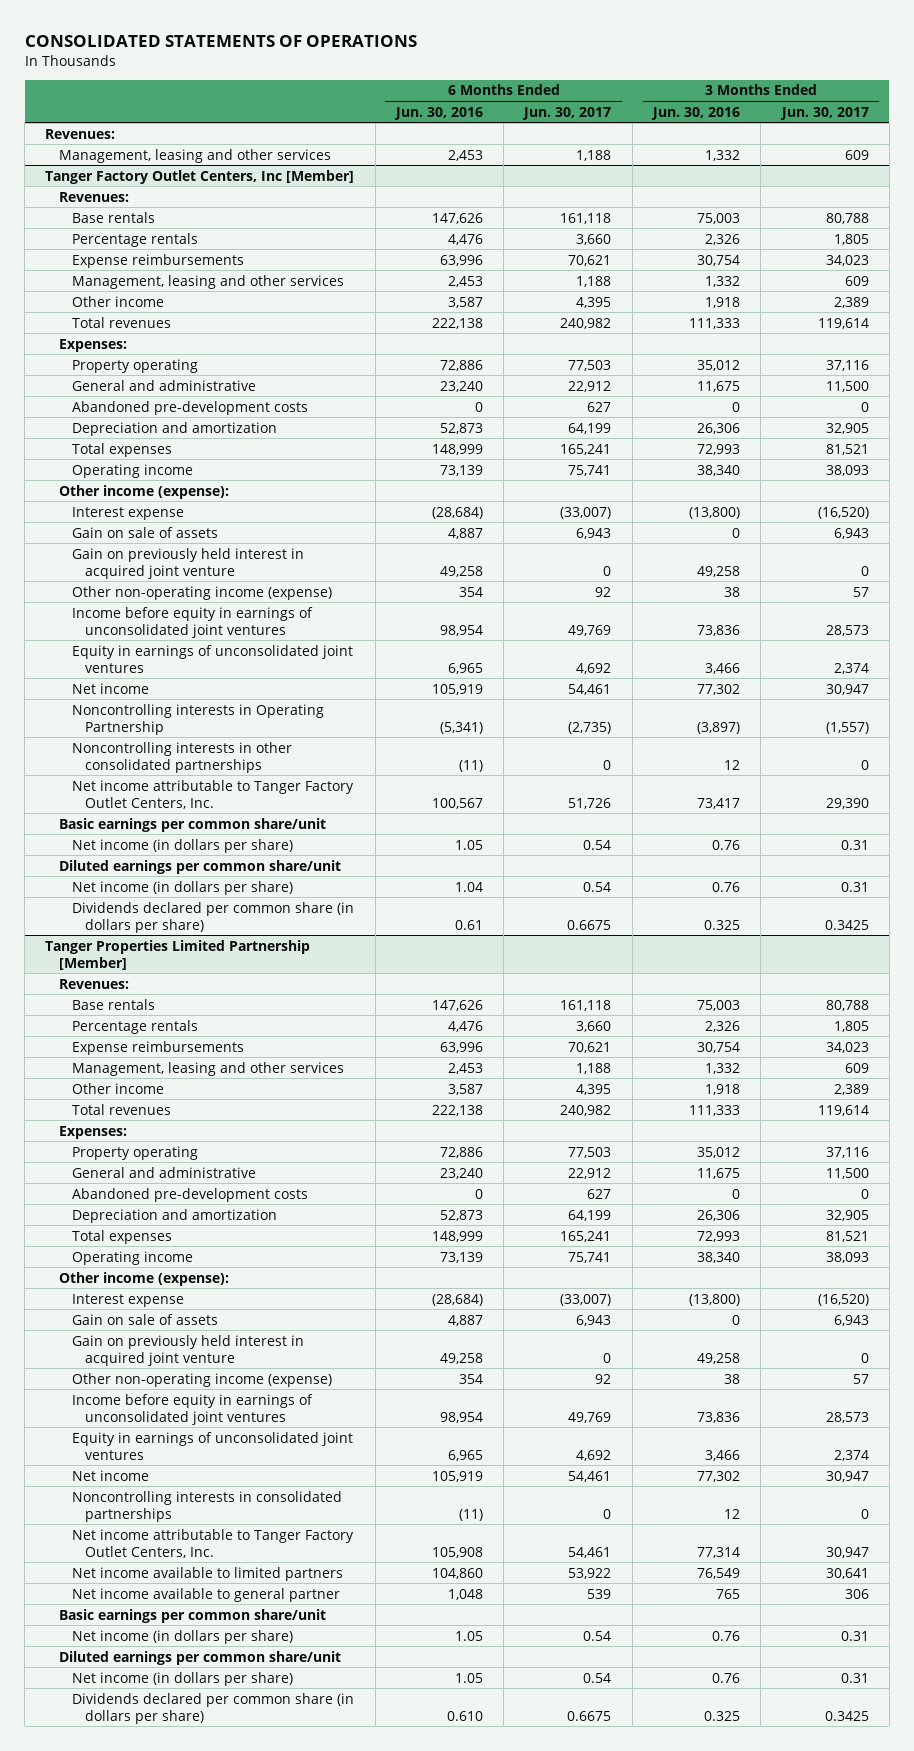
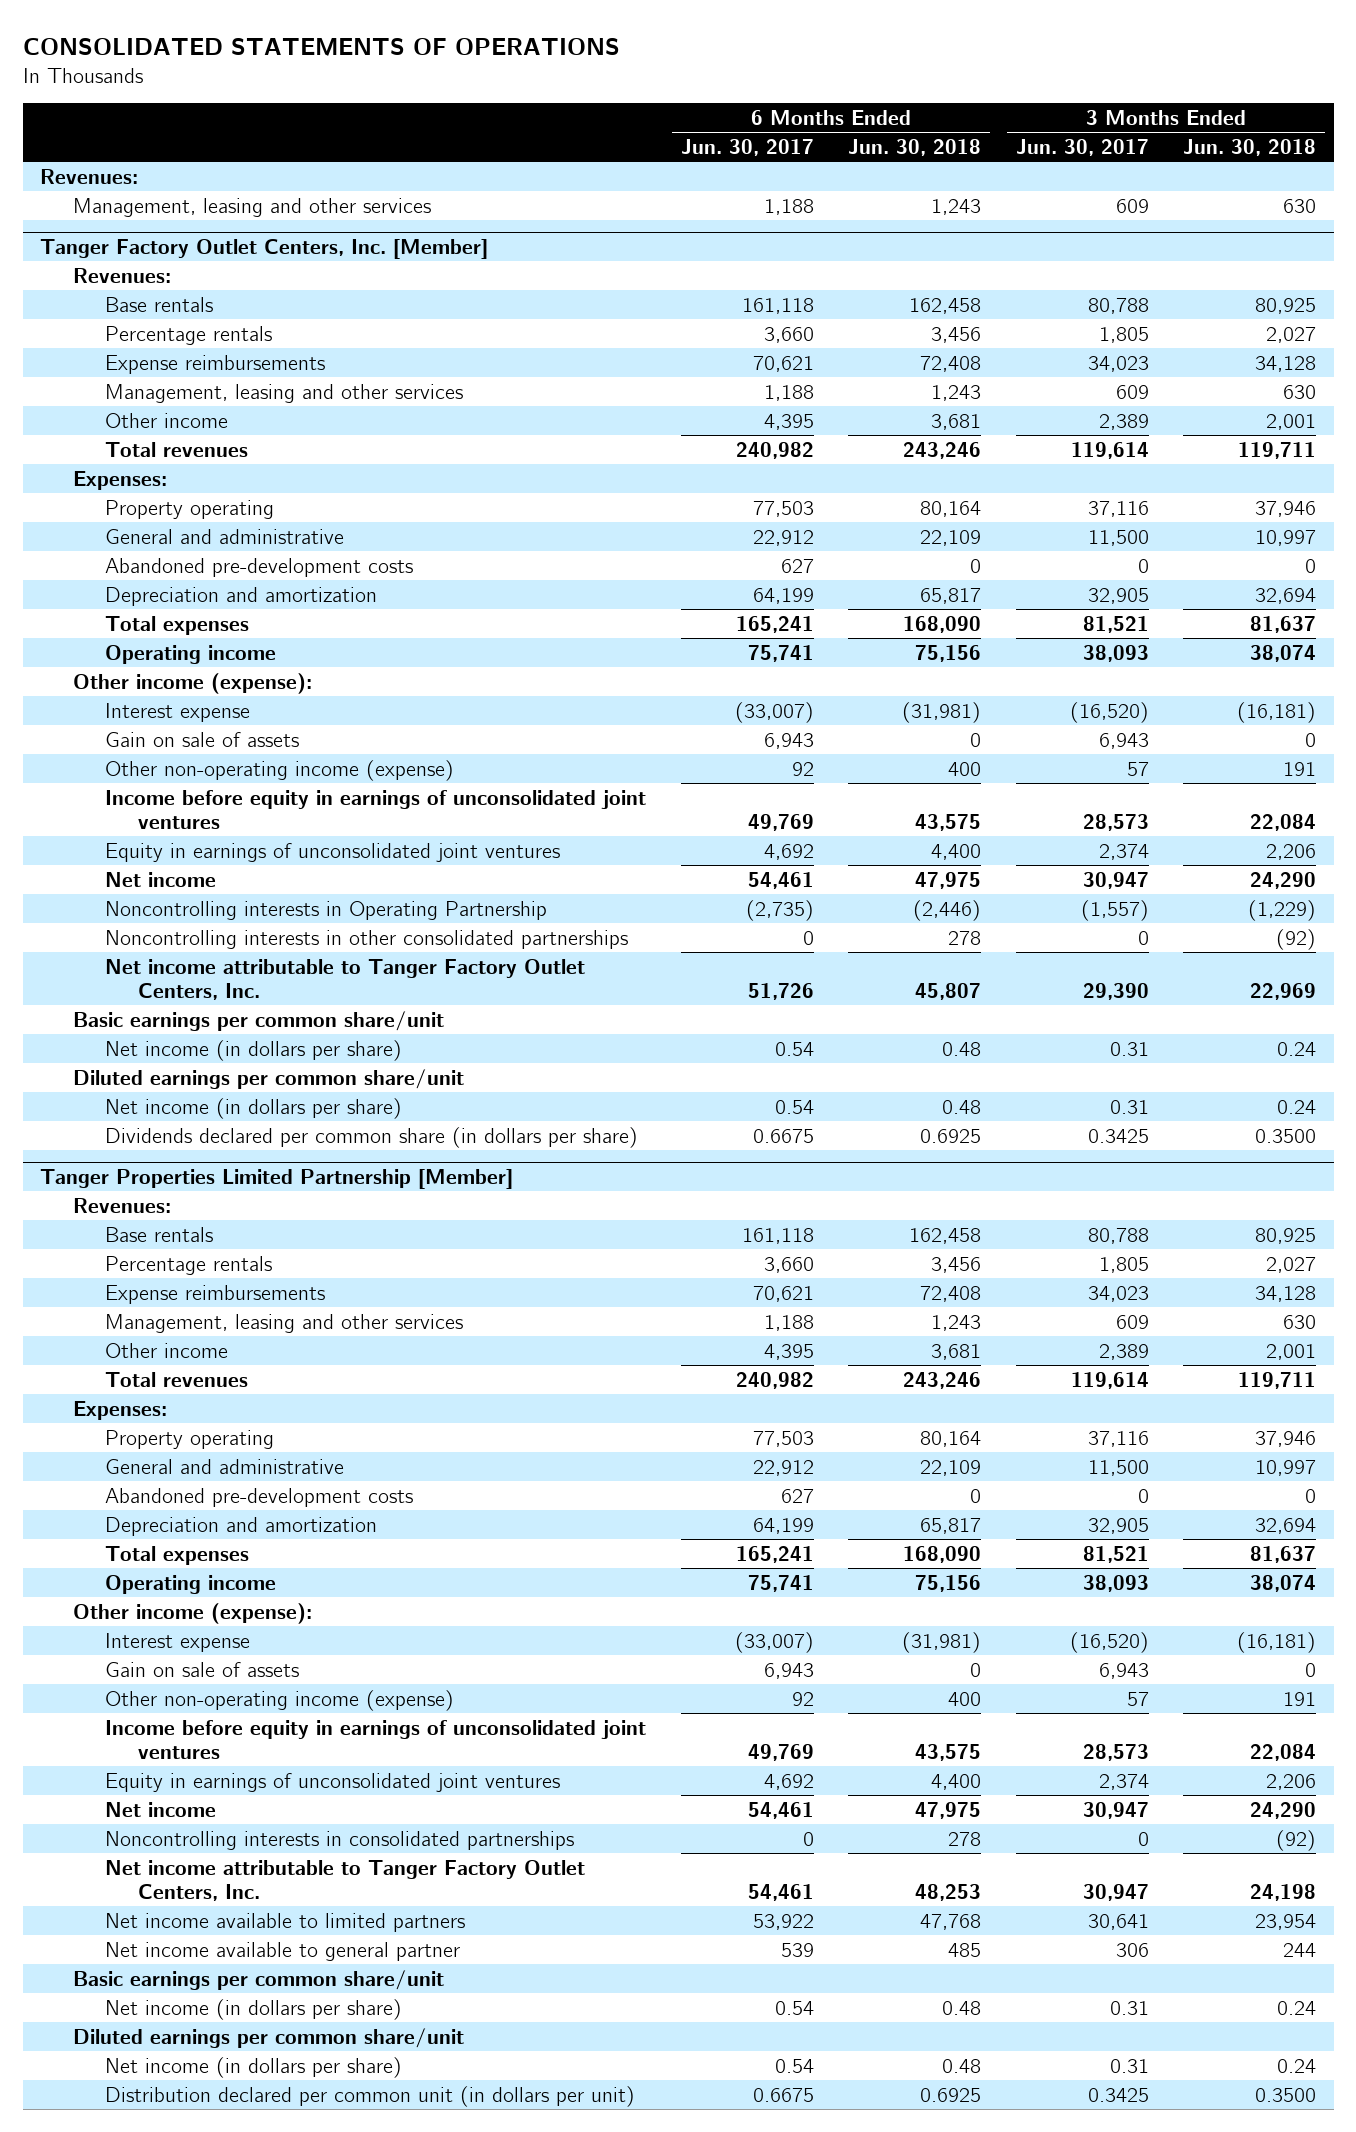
[393,106,483,120] Jun. 30, 2016 -> none
[651,106,741,120] Jun. 30, 2016 -> none
none -> [848,138,982,156] Jun. 30, 2018
none -> [1183,138,1317,156] Jun. 30, 2018
[45,169,355,184] Tanger Factory Outlet Centers, Inc [Member] -> [39,238,488,259] Tanger Factory Outlet Centers, Inc. [Member]
[71,547,304,579] Gain on previously held interest in acquired joint venture -> none
[71,1334,304,1366] Gain on previously held interest in acquired joint venture -> none
[71,1692,354,1724] Dividends declared per common share (in dollars per share) -> [105,2085,636,2107] Distribution declared per common unit (in dollars per unit)

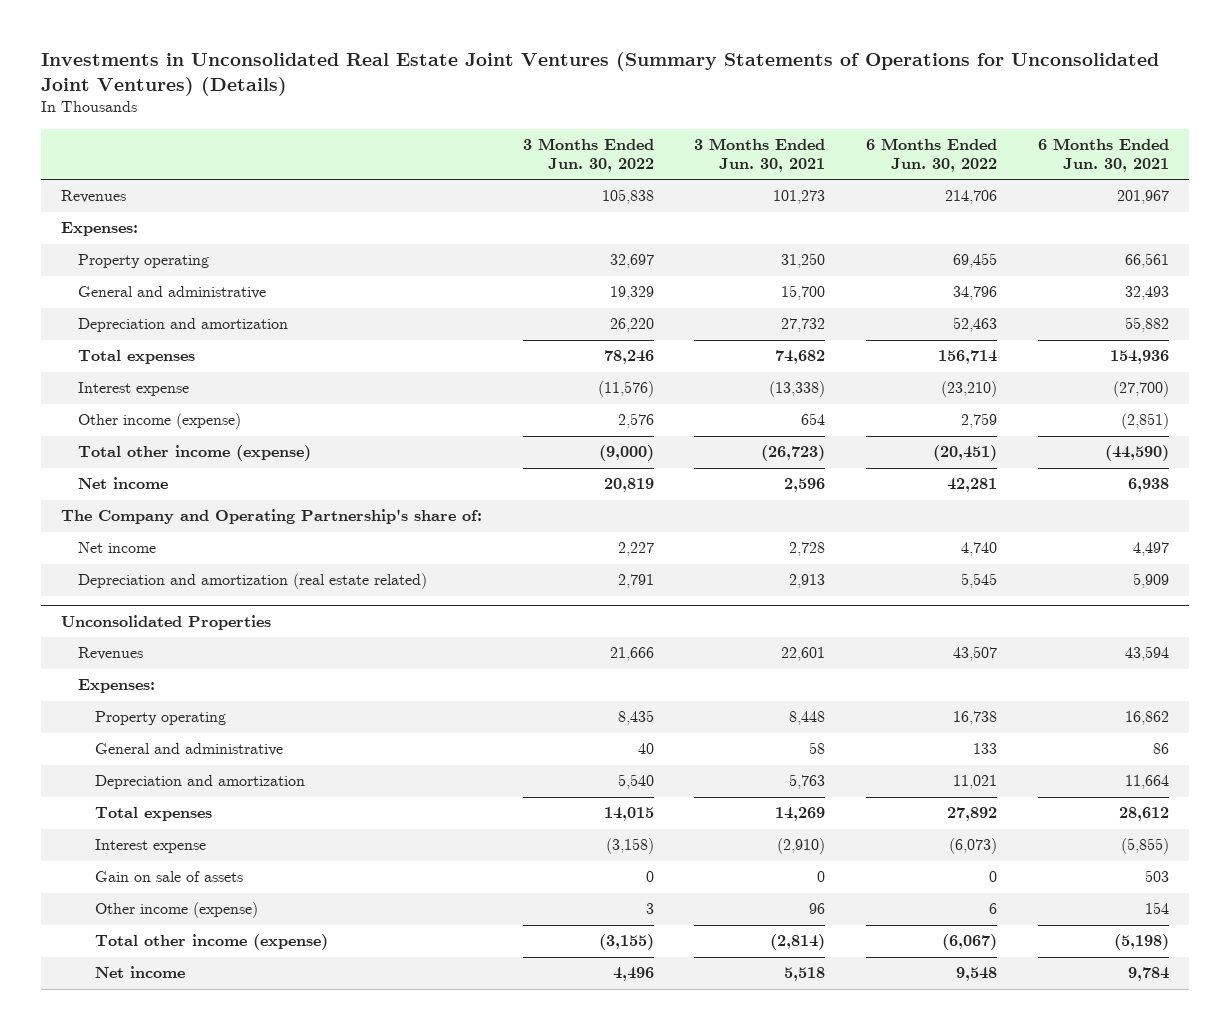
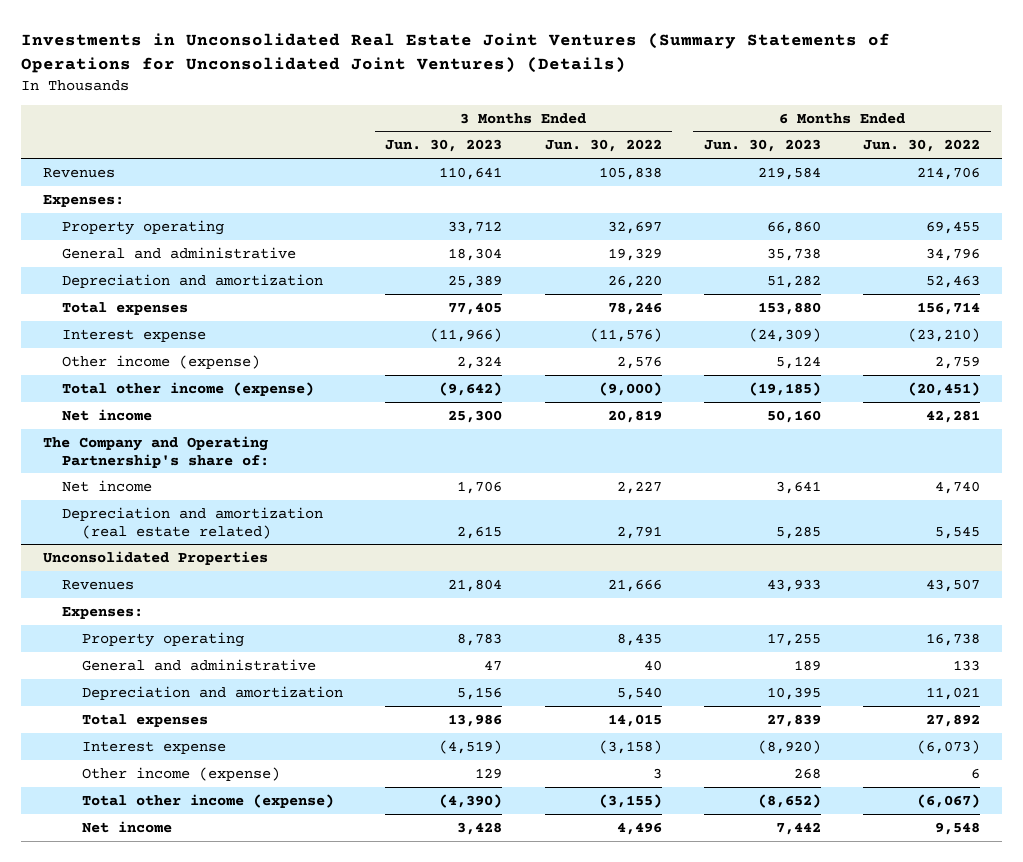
[694,137,826,172] 3 Months Ended Jun. 30, 2021 -> none
[1037,137,1169,172] 6 Months Ended Jun. 30, 2021 -> none
none -> [385,139,503,153] Jun. 30, 2023
none -> [704,139,822,153] Jun. 30, 2023
[95,871,244,883] Gain on sale of assets -> none

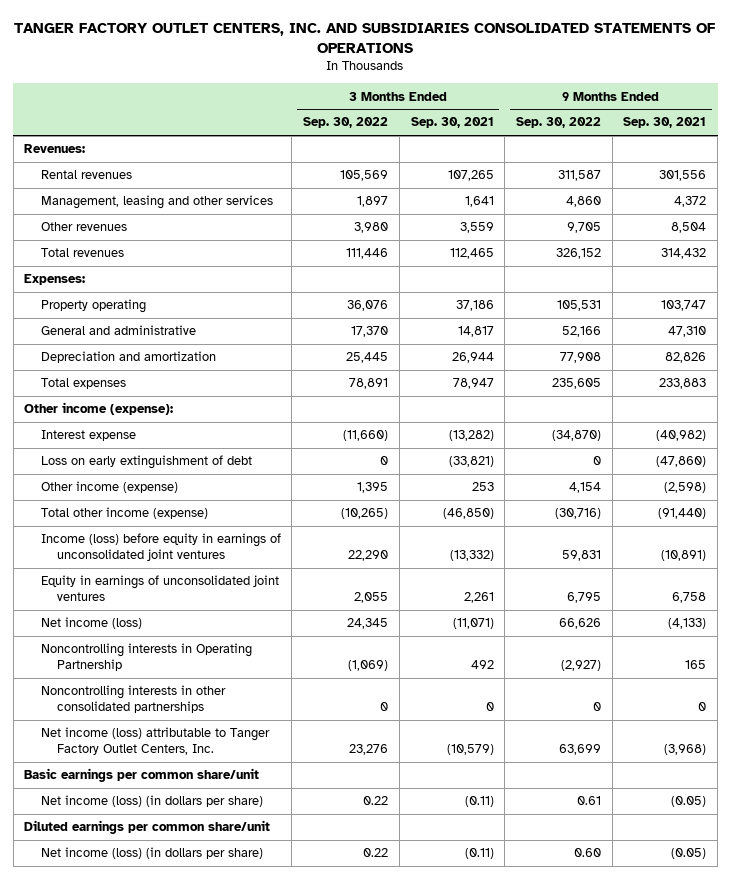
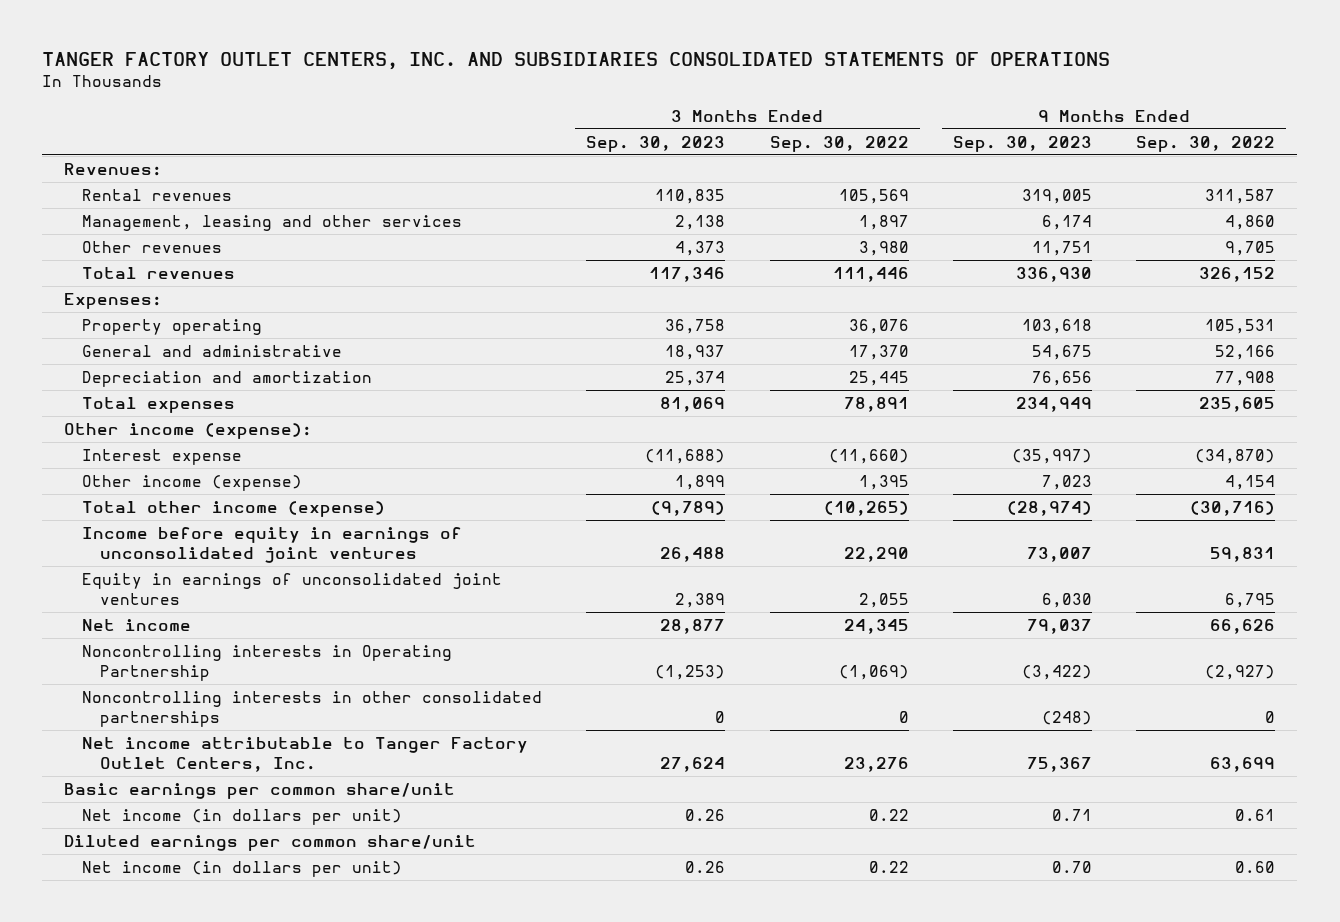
[410,117,494,129] Sep. 30, 2021 -> none
[623,117,707,129] Sep. 30, 2021 -> none
none -> [586,135,726,152] Sep. 30, 2023
none -> [952,135,1092,152] Sep. 30, 2023
[40,455,252,470] Loss on early extinguishment of debt -> none
[40,533,281,562] Income (loss) before equity in earnings of unconsolidated joint ventures -> [82,526,463,563] Income before equity in earnings of unconsolidated joint ventures
[40,617,142,630] Net income (loss) -> [82,618,192,631] Net income
[40,727,270,756] Net income (loss) attributable to Tanger Factory Outlet Centers, Inc. -> [82,736,529,772] Net income attributable to Tanger Factory Outlet Centers, Inc.
[40,795,263,808] Net income (loss) (in dollars per share) -> [82,808,403,825] Net income (in dollars per unit)
[40,847,263,860] Net income (loss) (in dollars per share) -> [82,860,403,877] Net income (in dollars per unit)

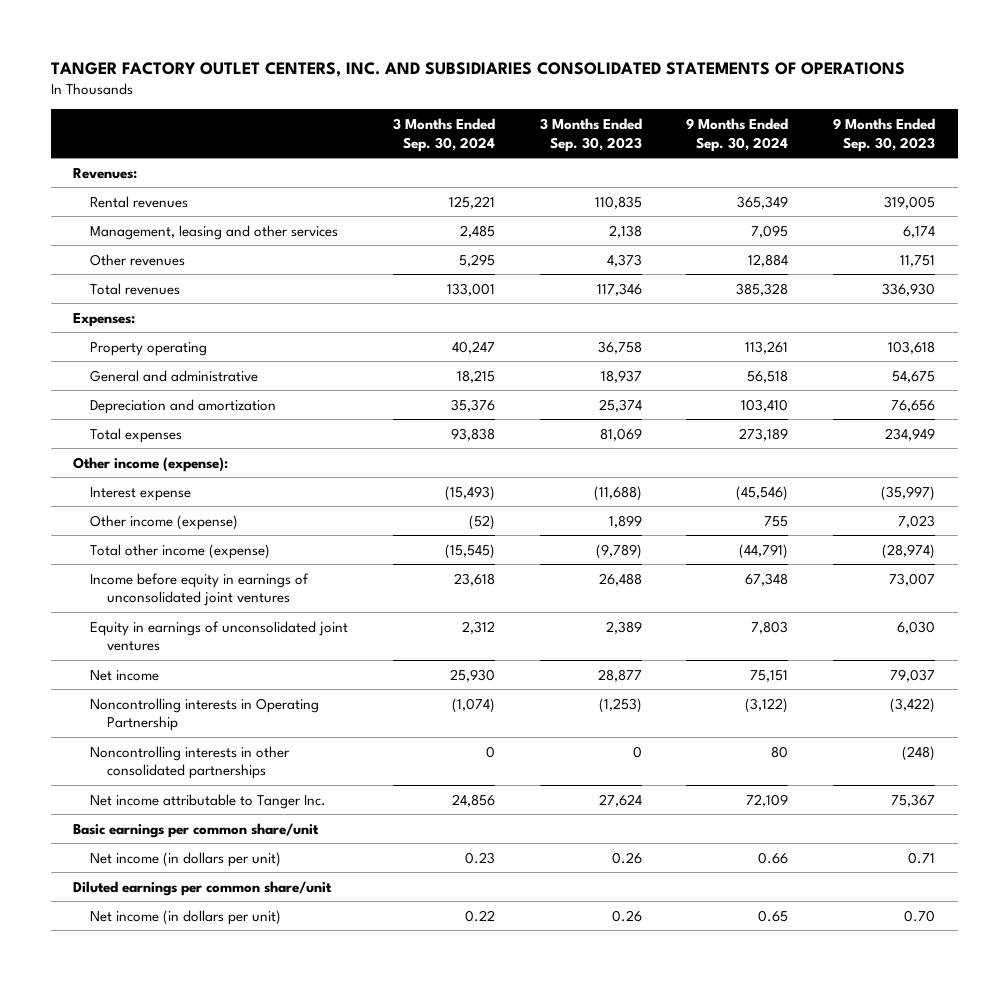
[769,135,909,152] Sep. 30, 2022 -> none
[1136,135,1276,152] Sep. 30, 2022 -> none
none -> [392,117,495,152] 3 Months Ended Sep. 30, 2024
none -> [686,117,789,152] 9 Months Ended Sep. 30, 2024
[82,736,529,772] Net income attributable to Tanger Factory Outlet Centers, Inc. -> [89,793,326,809] Net income attributable to Tanger Inc.

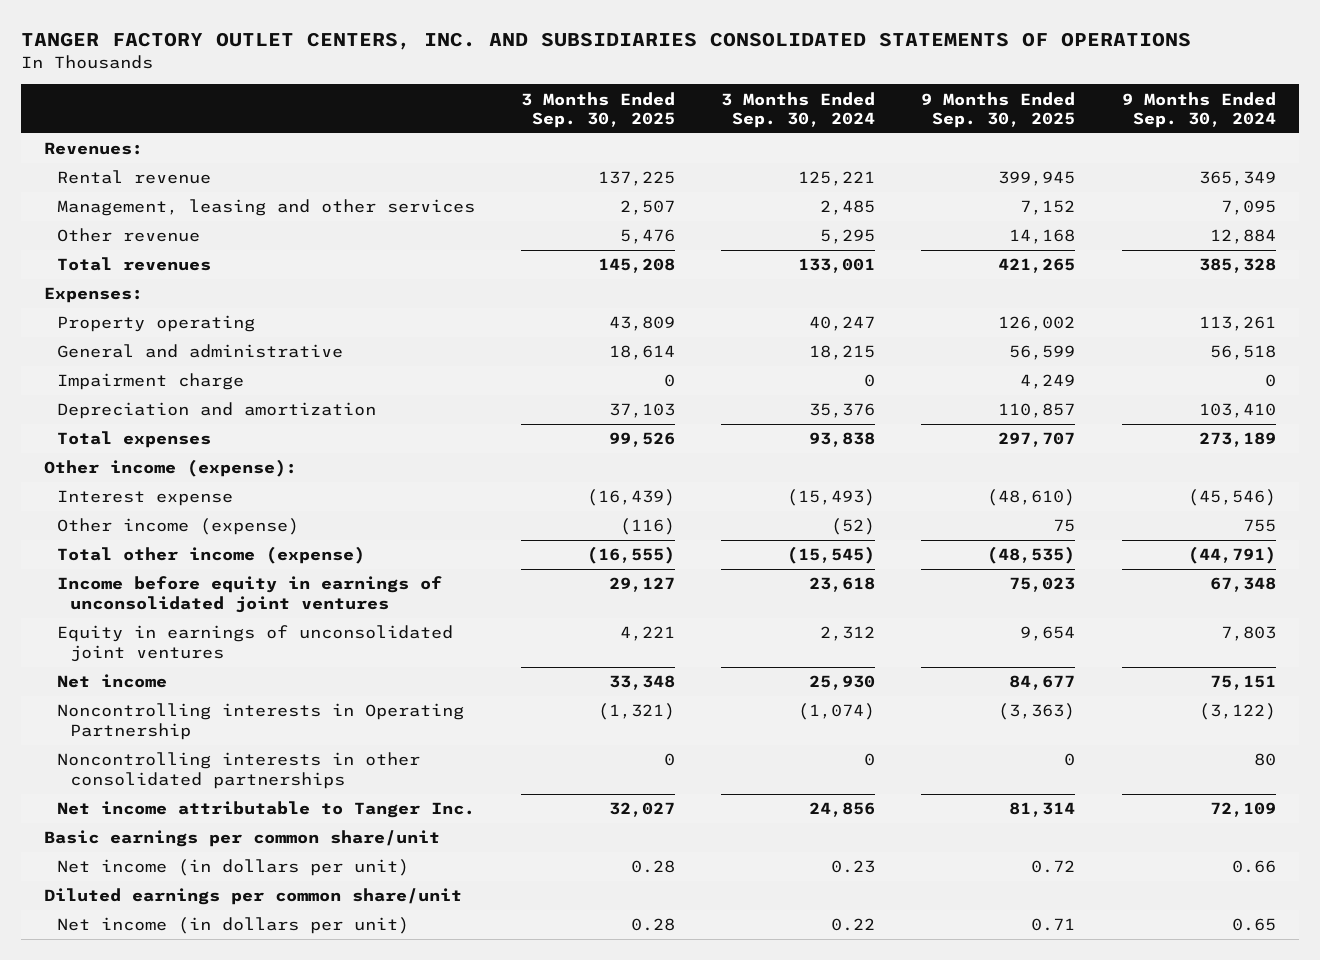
[539,117,642,152] 3 Months Ended Sep. 30, 2023 -> none
[833,117,936,152] 9 Months Ended Sep. 30, 2023 -> none
none -> [521,91,676,128] 3 Months Ended Sep. 30, 2025
none -> [921,91,1076,128] 9 Months Ended Sep. 30, 2025
[89,195,188,208] Rental revenues -> [57,170,212,185] Rental revenue
[89,253,185,266] Other revenues -> [57,228,201,243] Other revenue
none -> [57,373,245,391] Impairment charge

